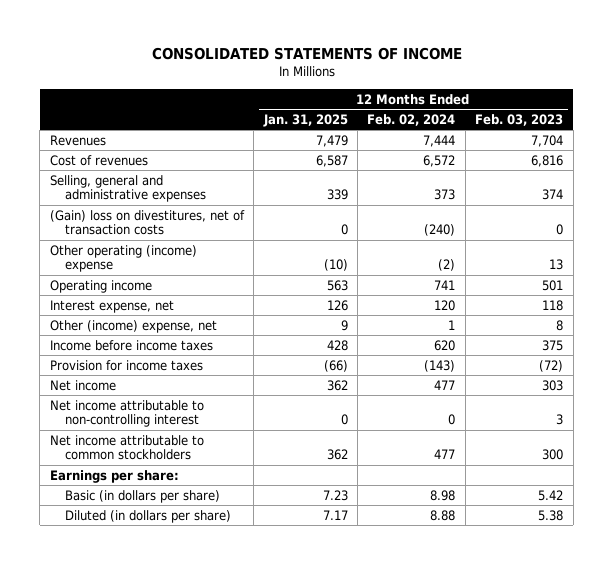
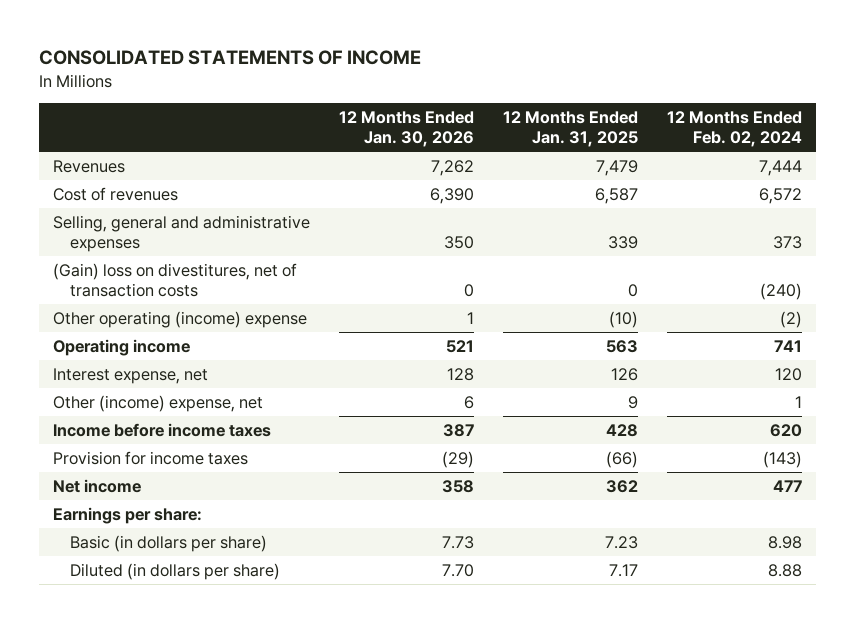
[475,113,564,126] Feb. 03, 2023 -> none
none -> [339,110,475,147] 12 Months Ended Jan. 30, 2026
[49,399,204,428] Net income attributable to non-controlling interest -> none
[49,434,204,461] Net income attributable to common stockholders -> none

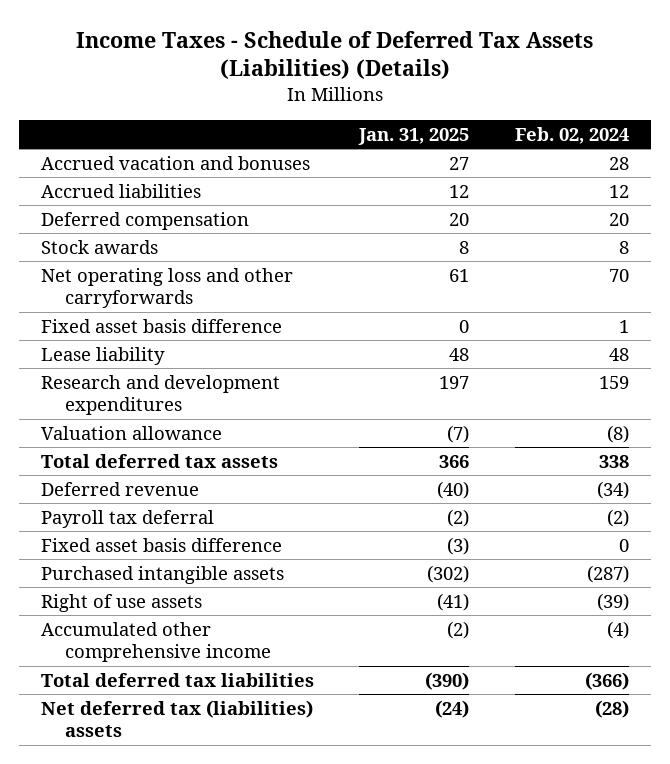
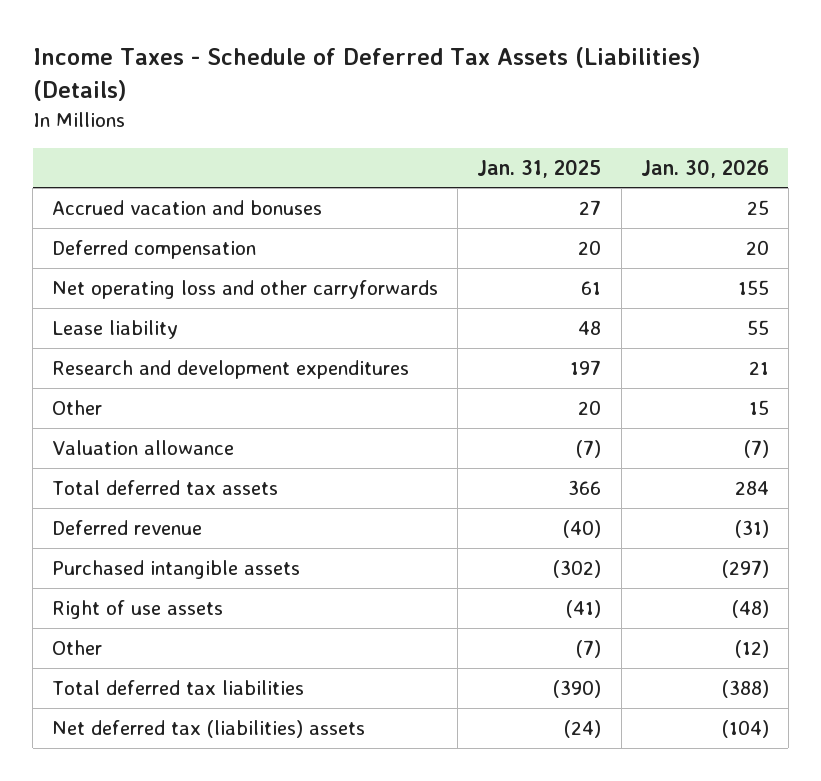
[514,126,629,144] Feb. 02, 2024 -> none
none -> [640,158,769,178] Jan. 30, 2026
[41,183,202,198] Accrued liabilities -> none
[41,239,159,254] Stock awards -> none
[41,318,283,333] Fixed asset basis difference -> none
none -> [52,400,103,416] Other
[41,509,215,528] Payroll tax deferral -> none
[41,537,283,552] Fixed asset basis difference -> none
[41,621,271,663] Accumulated other comprehensive income -> none
none -> [52,640,103,656] Other

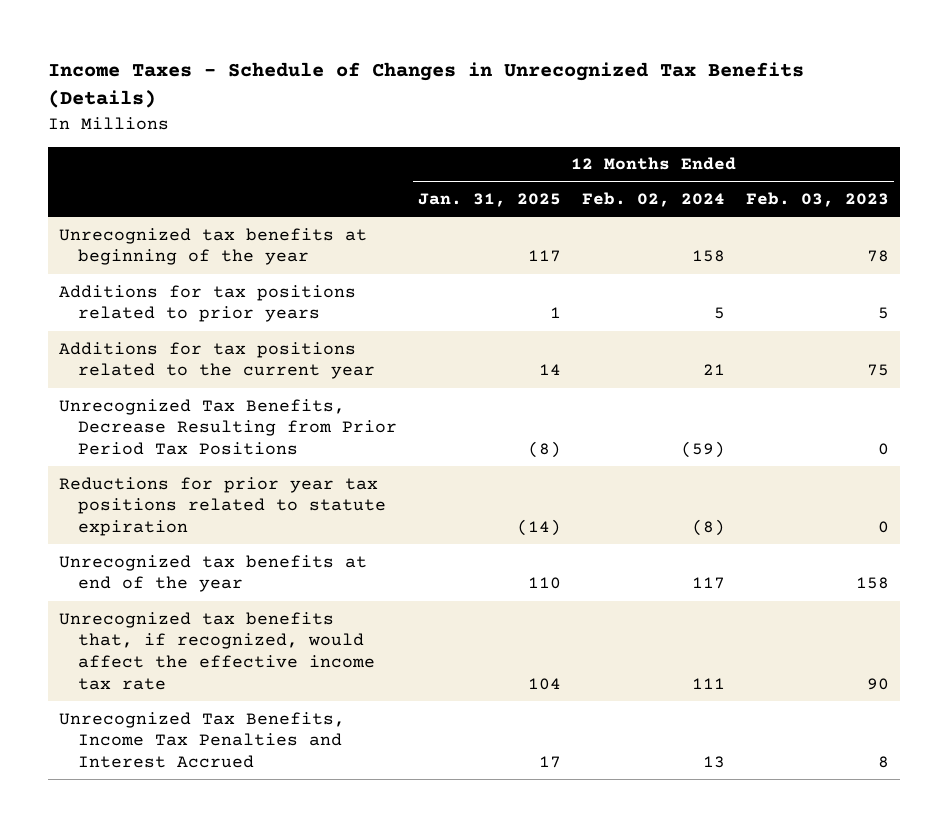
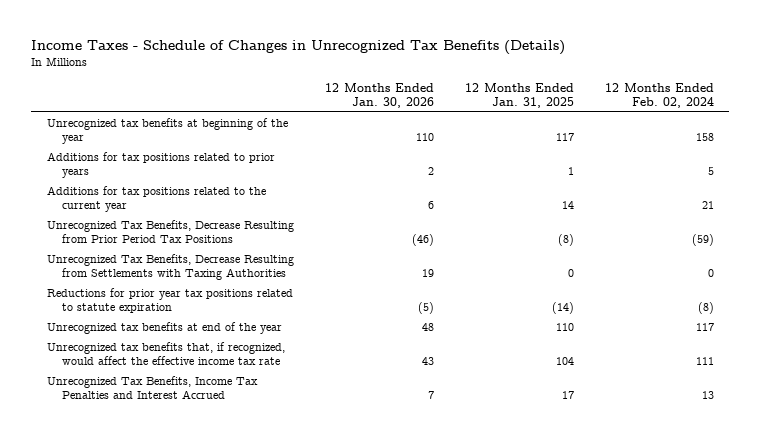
[746,192,890,208] Feb. 03, 2023 -> none
none -> [324,82,434,109] 12 Months Ended Jan. 30, 2026
none -> [46,253,294,281] Unrecognized Tax Benefits, Decrease Resulting from Settlements with Taxing Authorities

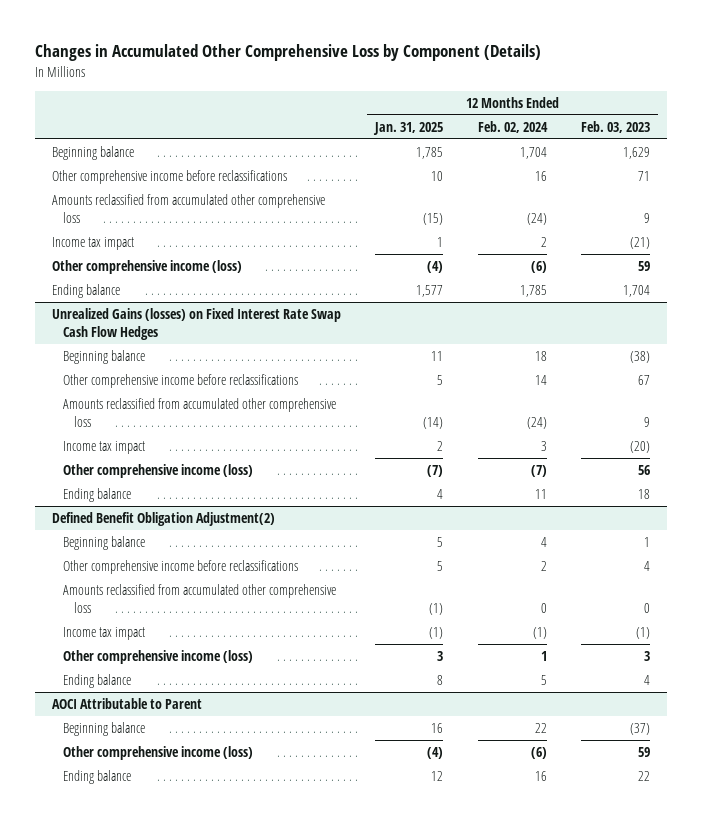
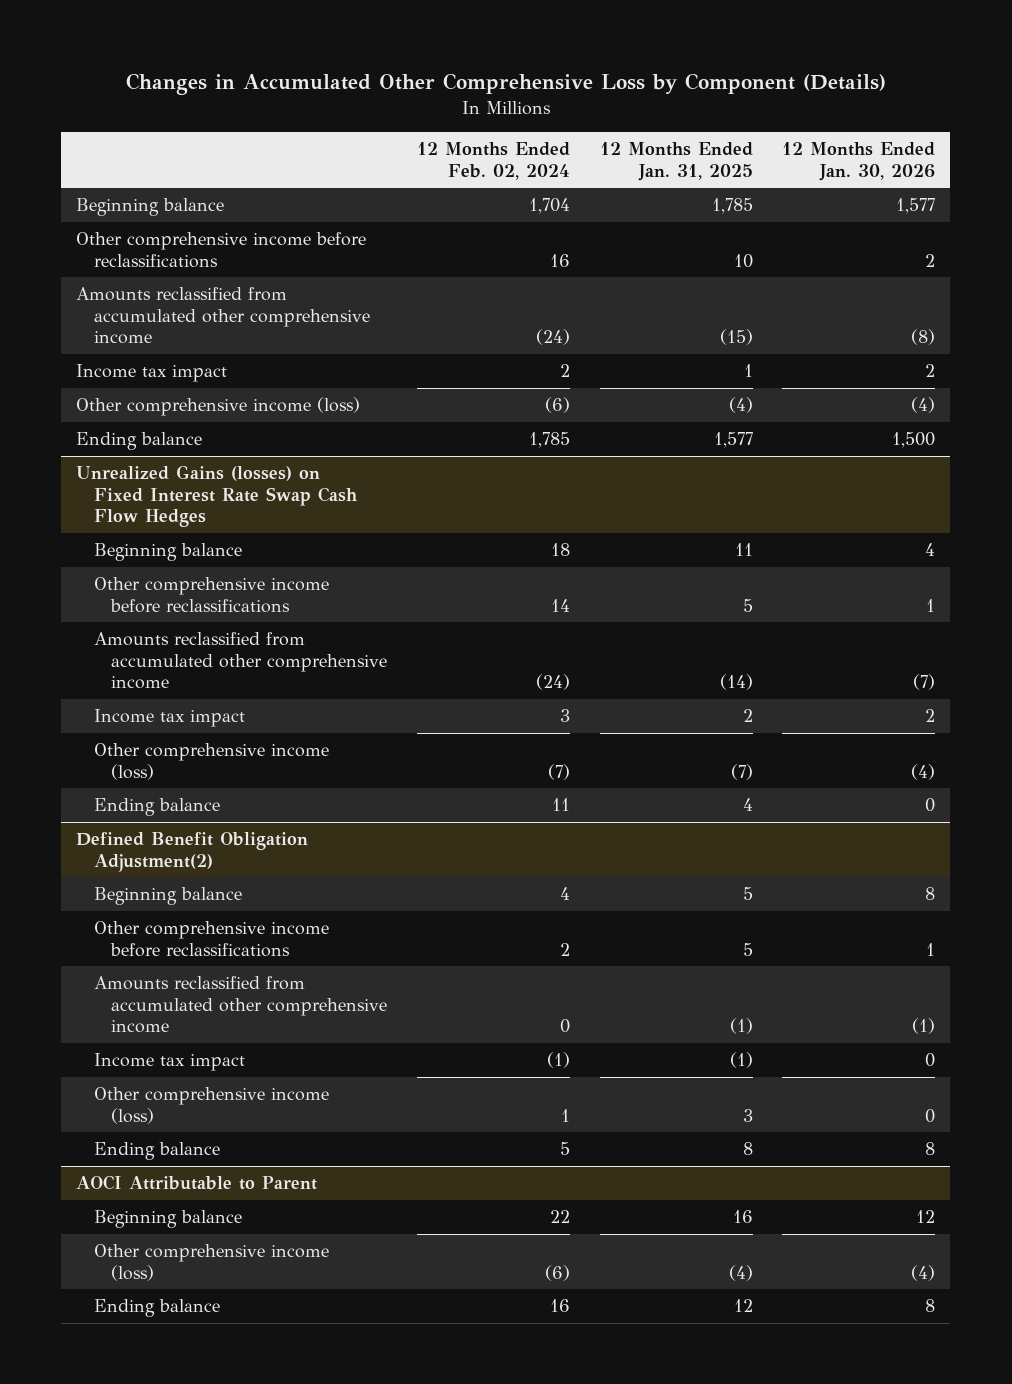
[580,120,650,133] Feb. 03, 2023 -> none
none -> [782,142,936,181] 12 Months Ended Jan. 30, 2026
[52,194,326,224] Amounts reclassified from accumulated other comprehensive loss -> [76,287,370,345] Amounts reclassified from accumulated other comprehensive income
[63,398,337,428] Amounts reclassified from accumulated other comprehensive loss -> [93,632,387,690] Amounts reclassified from accumulated other comprehensive income
[63,584,337,614] Amounts reclassified from accumulated other comprehensive loss -> [93,976,387,1034] Amounts reclassified from accumulated other comprehensive income

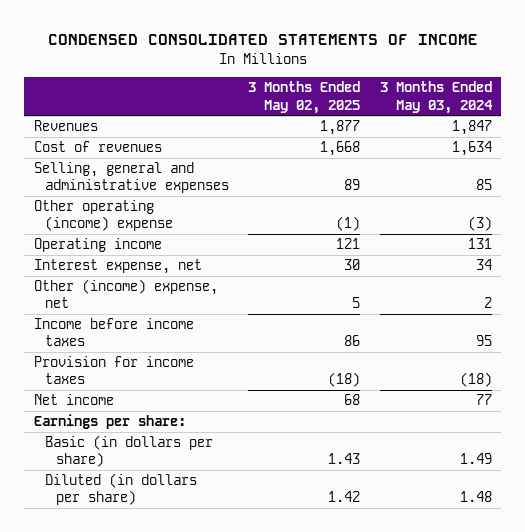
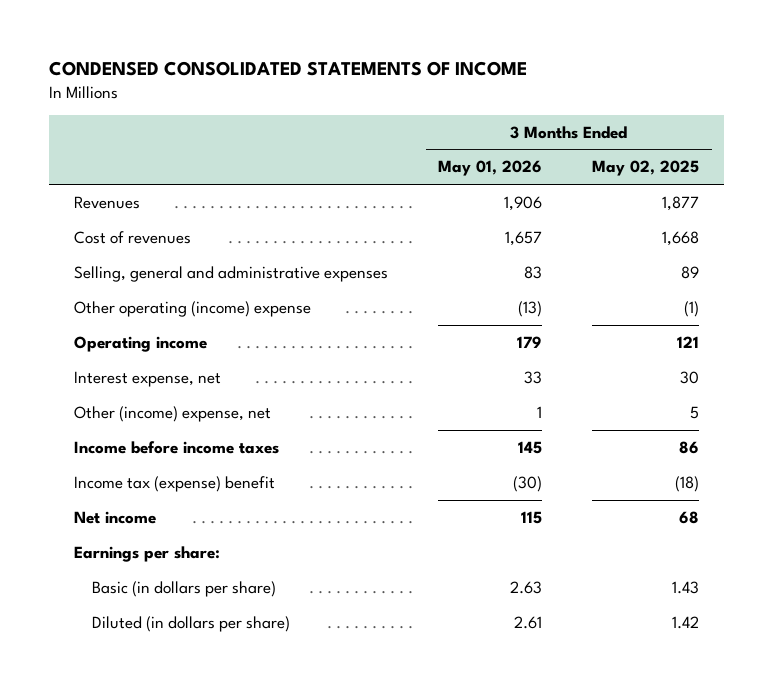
[379,81,493,114] 3 Months Ended May 03, 2024 -> none
none -> [438,160,543,177] May 01, 2026
[33,356,194,385] Provision for income taxes -> [73,475,275,492] Income tax (expense) benefit

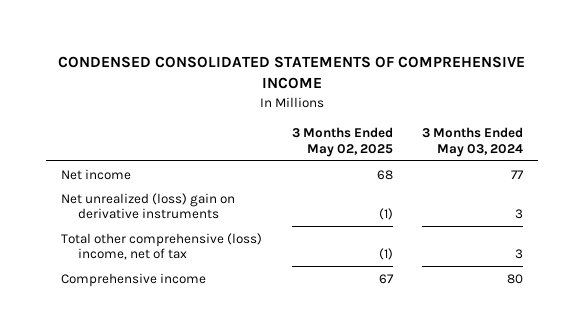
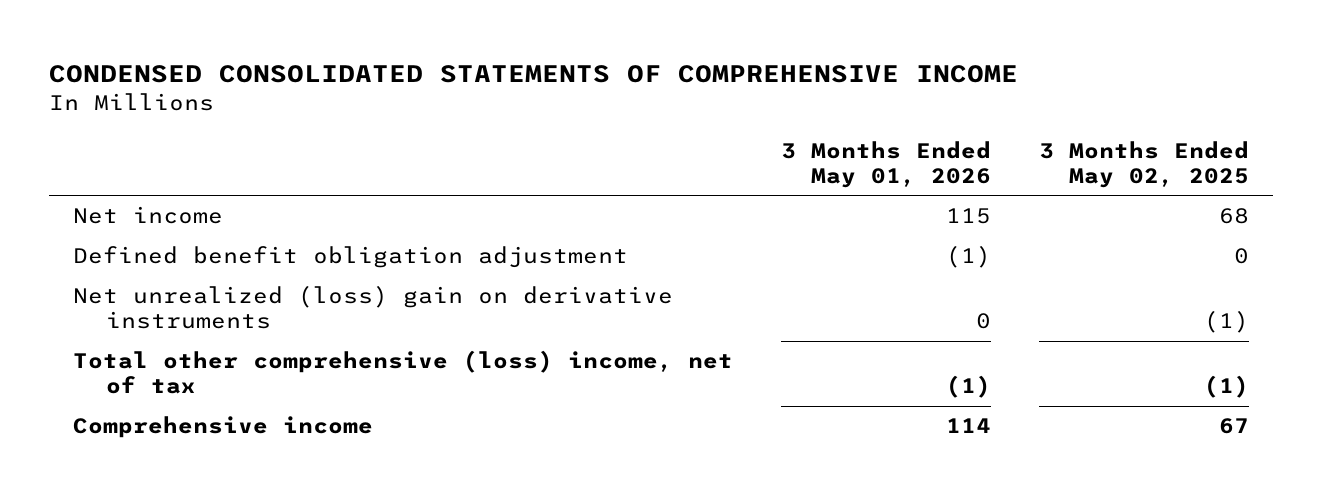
[422,126,524,157] 3 Months Ended May 03, 2024 -> none
none -> [781,140,992,188] 3 Months Ended May 01, 2026
none -> [73,246,629,269] Defined benefit obligation adjustment

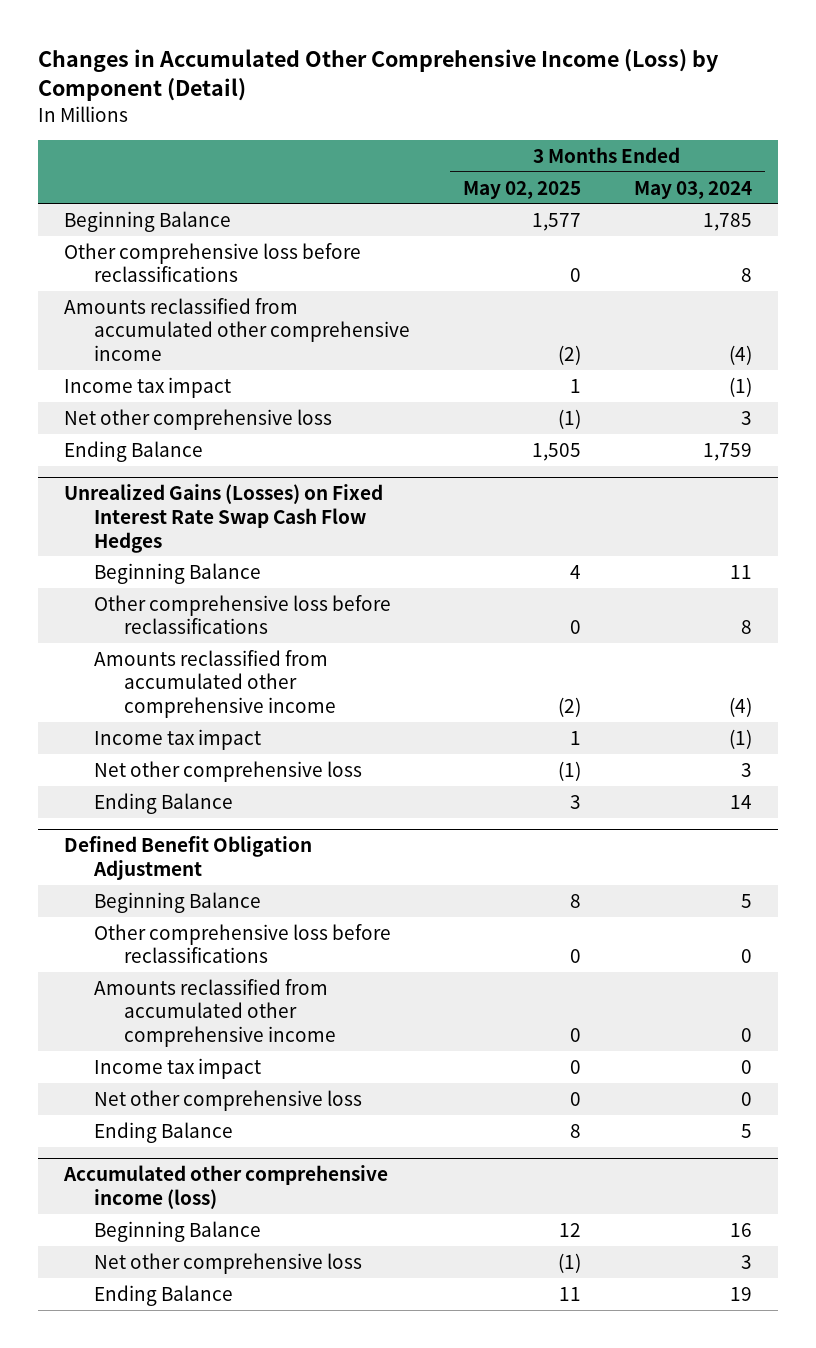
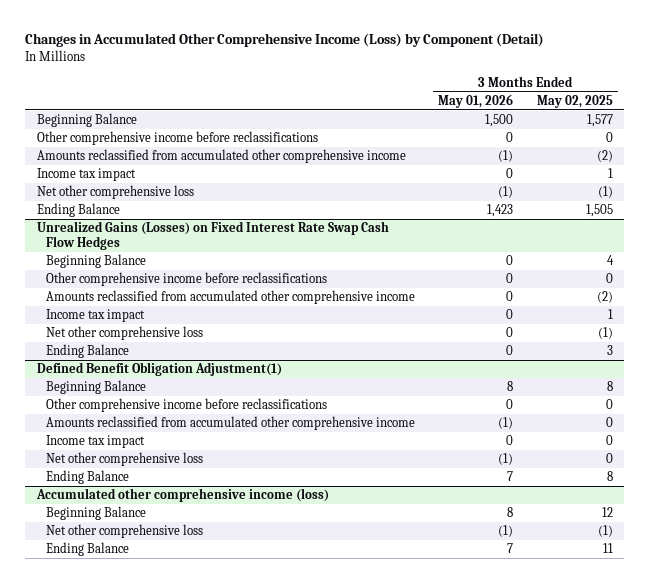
[633,180,752,199] May 03, 2024 -> none
none -> [438,93,514,108] May 01, 2026
[64,242,362,283] Other comprehensive loss before reclassifications -> [36,131,318,146] Other comprehensive income before reclassifications
[94,594,392,635] Other comprehensive loss before reclassifications -> [46,272,328,287] Other comprehensive income before reclassifications
[64,836,313,881] Defined Benefit Obligation Adjustment -> [36,362,282,377] Defined Benefit Obligation Adjustment(1)
[94,923,392,964] Other comprehensive loss before reclassifications -> [46,398,328,413] Other comprehensive income before reclassifications

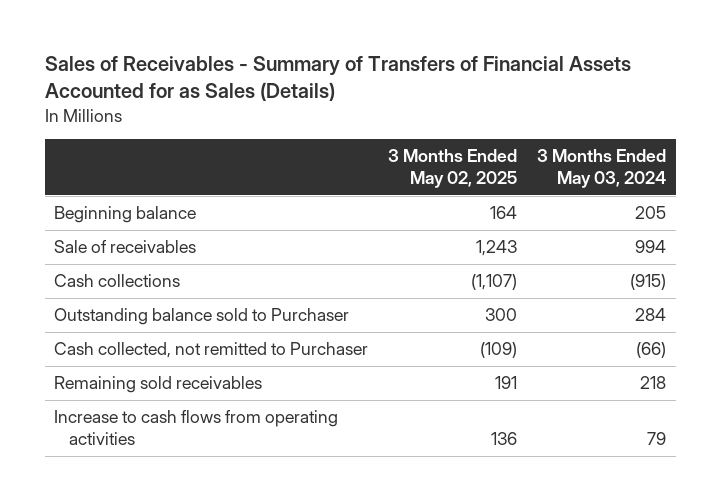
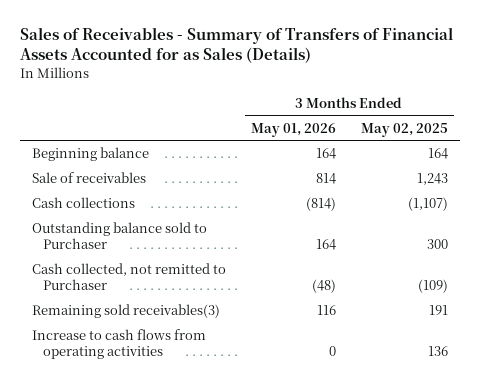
[536,149,666,188] 3 Months Ended May 03, 2024 -> none
none -> [250,122,336,137] May 01, 2026
[54,376,263,394] Remaining sold receivables -> [32,304,221,319] Remaining sold receivables(3)

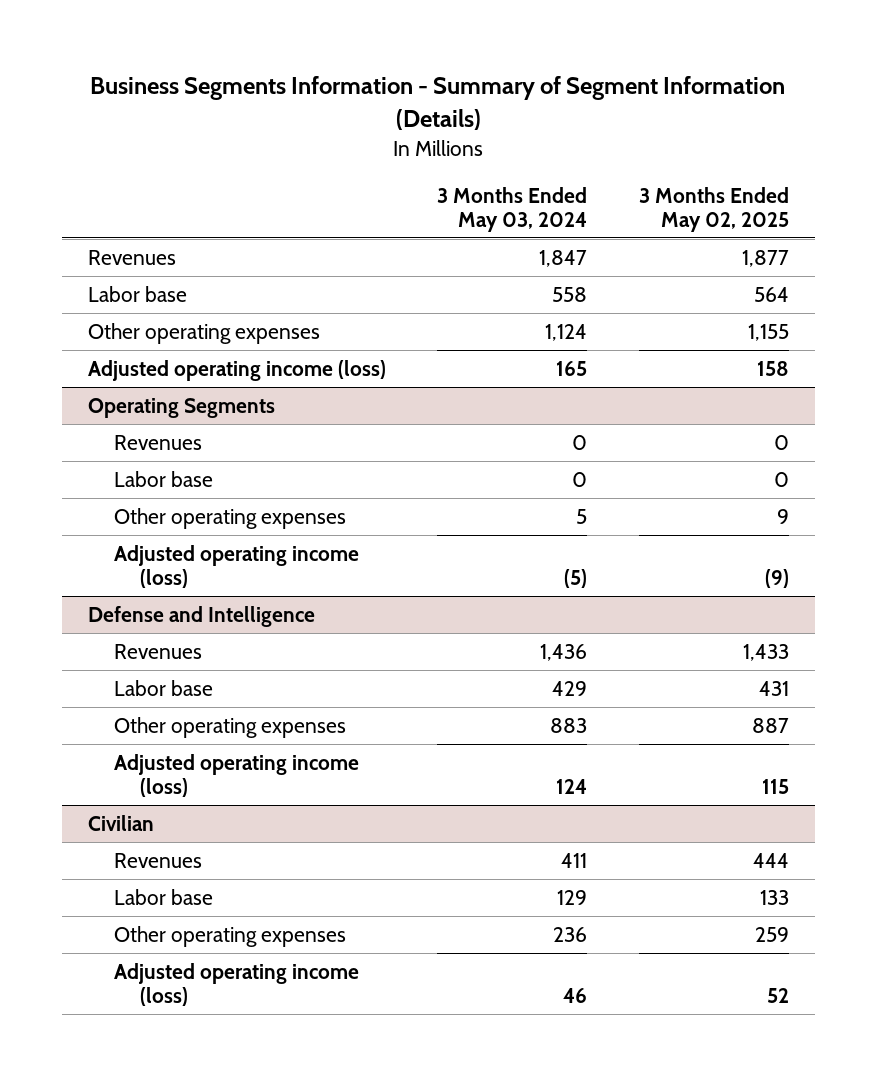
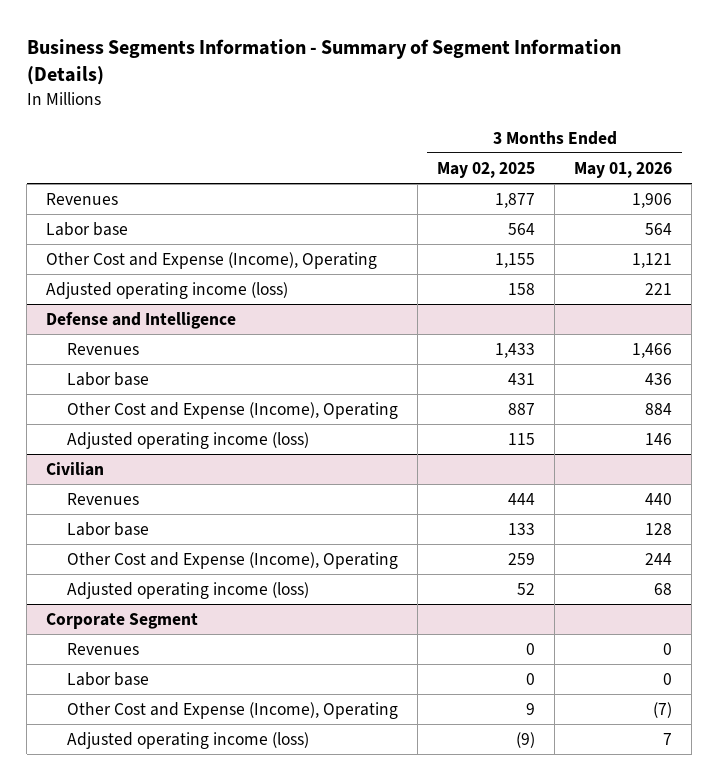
[437,186,588,232] 3 Months Ended May 03, 2024 -> none
none -> [574,161,673,178] May 01, 2026
[87,322,320,344] Other operating expenses -> [46,251,378,269] Other Cost and Expense (Income), Operating
[87,397,275,418] Operating Segments -> none
[113,434,202,450] Revenues -> none
[113,470,213,487] Labor base -> none
[113,507,346,529] Other operating expenses -> none
[113,544,359,589] Adjusted operating income (loss) -> none
[113,716,346,738] Other operating expenses -> [67,401,399,419] Other Cost and Expense (Income), Operating
[113,925,346,947] Other operating expenses -> [67,551,399,569] Other Cost and Expense (Income), Operating
none -> [46,612,199,629] Corporate Segment
none -> [67,642,140,655] Revenues
none -> [67,671,150,686] Labor base
none -> [67,701,399,719] Other Cost and Expense (Income), Operating
none -> [67,731,310,749] Adjusted operating income (loss)

